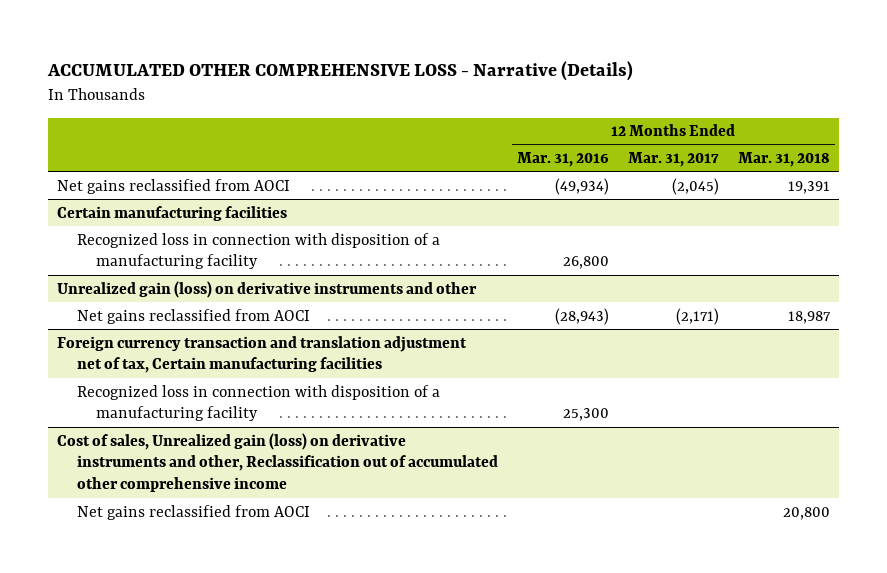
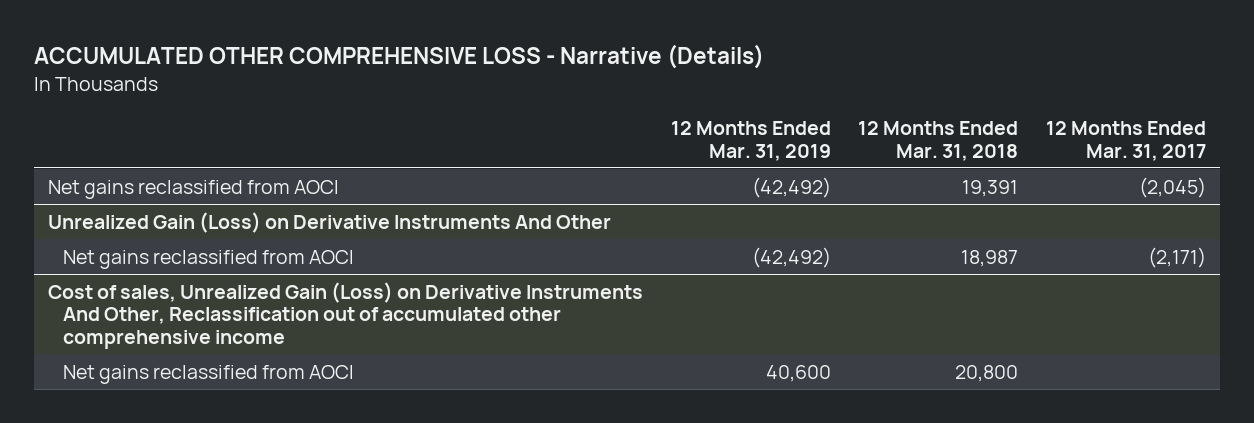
[516,151,609,167] Mar. 31, 2016 -> none
none -> [670,121,831,161] 12 Months Ended Mar. 31, 2019
[57,205,288,221] Certain manufacturing facilities -> none
[76,232,440,270] Recognized loss in connection with disposition of a manufacturing facility -> none
[57,280,478,298] Unrealized gain (loss) on derivative instruments and other -> [47,211,611,233] Unrealized Gain (Loss) on Derivative Instruments And Other
[57,335,468,374] Foreign currency transaction and translation adjustment net of tax, Certain manufacturing facilities -> none
[76,384,440,422] Recognized loss in connection with disposition of a manufacturing facility -> none
[57,432,498,493] Cost of sales, Unrealized gain (loss) on derivative instruments and other, Reclassification out of accumulated other comprehensive income -> [47,281,643,349] Cost of sales, Unrealized Gain (Loss) on Derivative Instruments And Other, Reclassification out of accumulated other comprehensive income

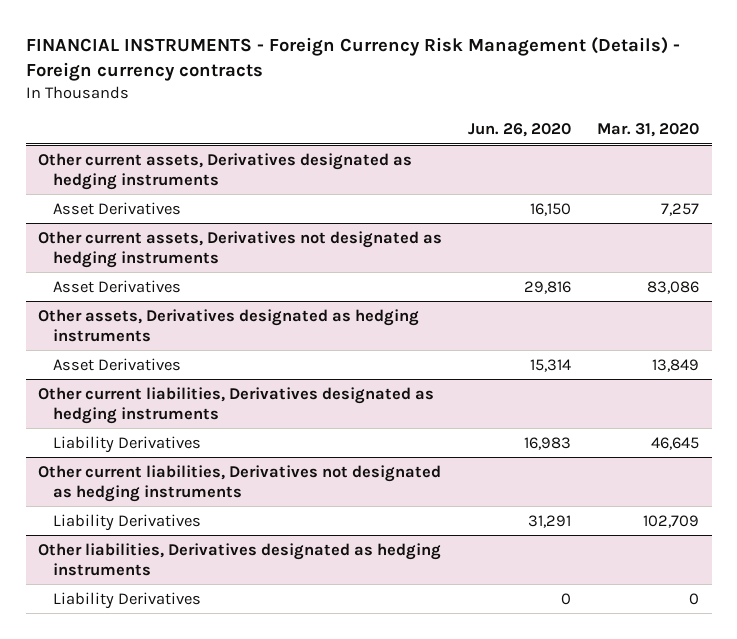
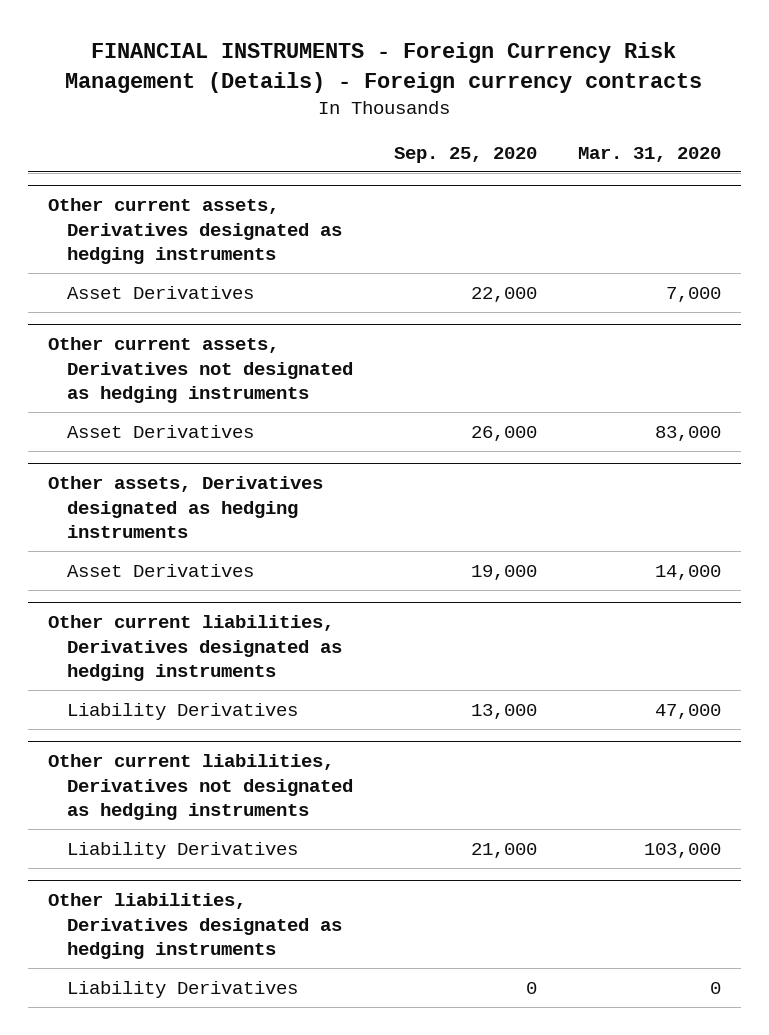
[468,123,572,138] Jun. 26, 2020 -> none
none -> [393,146,537,163] Sep. 25, 2020
[660,202,699,216] 7,257 -> [665,286,721,302] 7,000
[646,280,699,294] 83,086 -> [654,425,721,441] 83,000
[651,358,699,372] 13,849 -> [654,564,721,580] 14,000
[650,436,699,450] 46,645 -> [654,703,721,719] 47,000
[642,514,699,528] 102,709 -> [643,842,721,858] 103,000

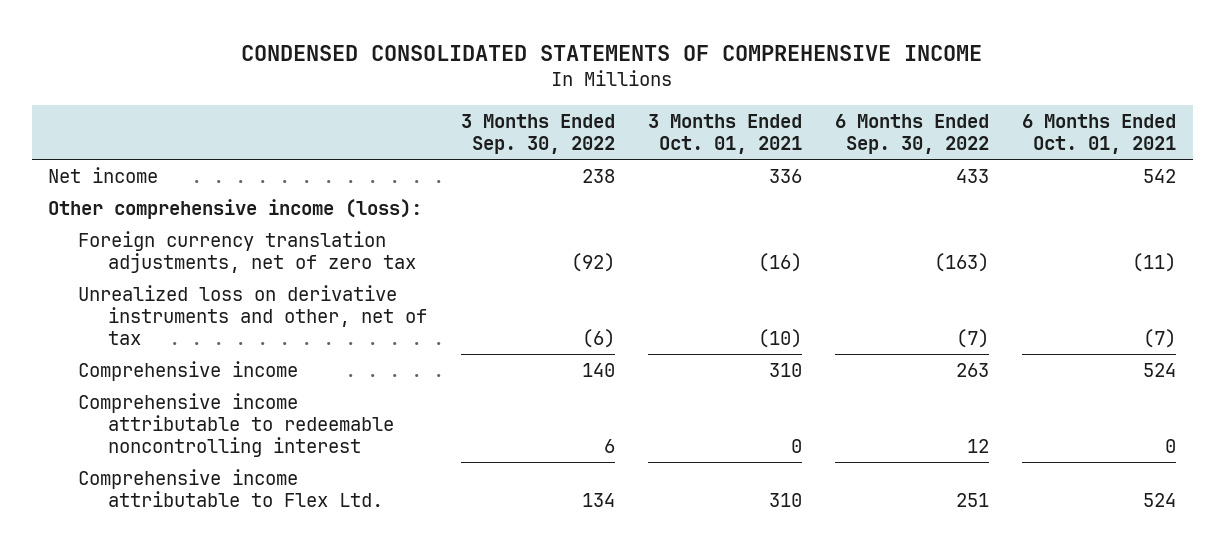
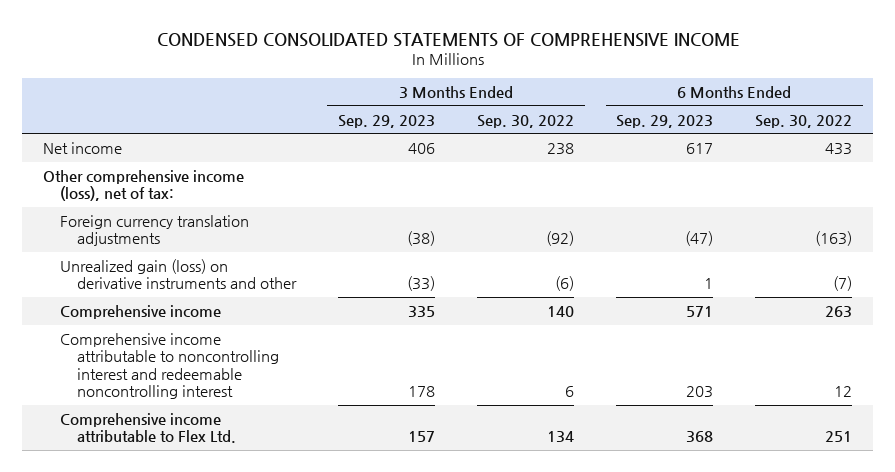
[647,113,802,154] 3 Months Ended Oct. 01, 2021 -> none
[1022,113,1177,154] 6 Months Ended Oct. 01, 2021 -> none
none -> [338,114,436,128] Sep. 29, 2023
none -> [616,114,714,128] Sep. 29, 2023
[48,198,423,219] Other comprehensive income (loss): -> [43,169,245,202] Other comprehensive income (loss), net of tax:
[78,230,417,273] Foreign currency translation adjustments, net of zero tax -> [60,214,250,247] Foreign currency translation adjustments
[78,284,428,345] Unrealized loss on derivative instruments and other, net of tax -> [60,258,297,290] Unrealized gain (loss) on derivative instruments and other
[78,392,395,457] Comprehensive income attributable to redeemable noncontrolling interest -> [60,332,279,399] Comprehensive income attributable to noncontrolling interest and redeemable noncontrolling interest

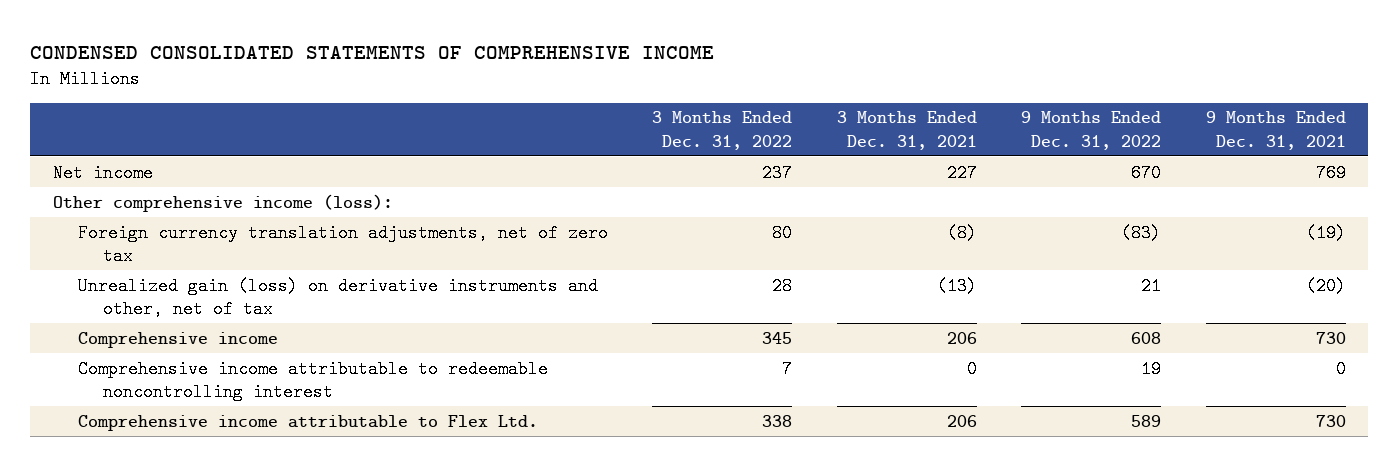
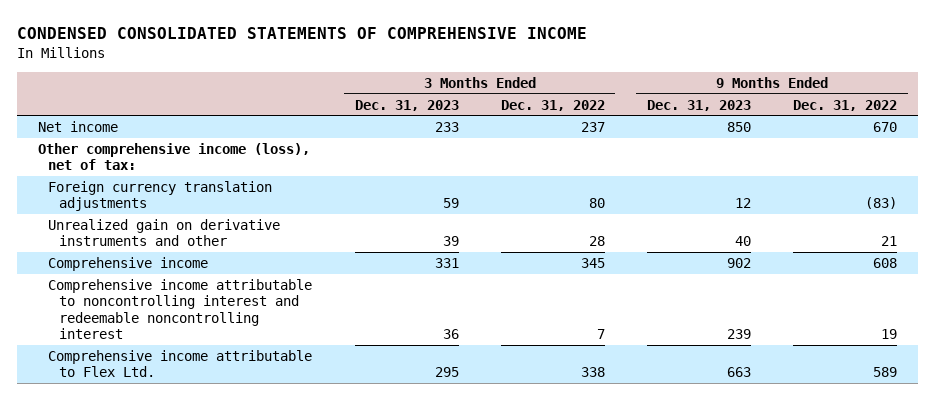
[836,111,977,150] 3 Months Ended Dec. 31, 2021 -> none
[1205,111,1346,150] 9 Months Ended Dec. 31, 2021 -> none
none -> [354,99,459,111] Dec. 31, 2023
none -> [646,99,751,111] Dec. 31, 2023
[52,193,393,212] Other comprehensive income (loss): -> [38,142,311,171] Other comprehensive income (loss), net of tax:
[77,223,608,265] Foreign currency translation adjustments, net of zero tax -> [48,180,273,212] Foreign currency translation adjustments
[77,276,598,318] Unrealized gain (loss) on derivative instruments and other, net of tax -> [48,218,281,247] Unrealized gain on derivative instruments and other
[77,359,548,401] Comprehensive income attributable to redeemable noncontrolling interest -> [48,278,313,340] Comprehensive income attributable to noncontrolling interest and redeemable noncontrolling interest

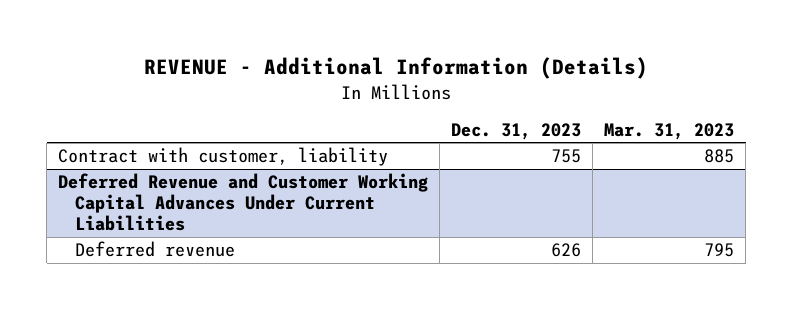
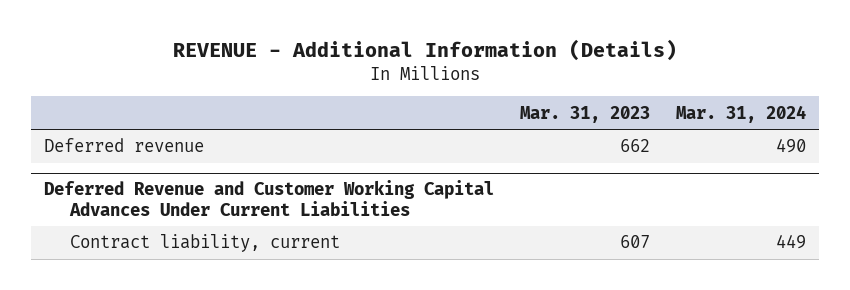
[451,122,582,140] Dec. 31, 2023 -> none
none -> [675,104,806,123] Mar. 31, 2024
[58,147,389,167] Contract with customer, liability -> none
none -> [43,138,204,153] Deferred revenue
[75,241,236,258] Deferred revenue -> none
none -> [69,234,340,253] Contract liability, current

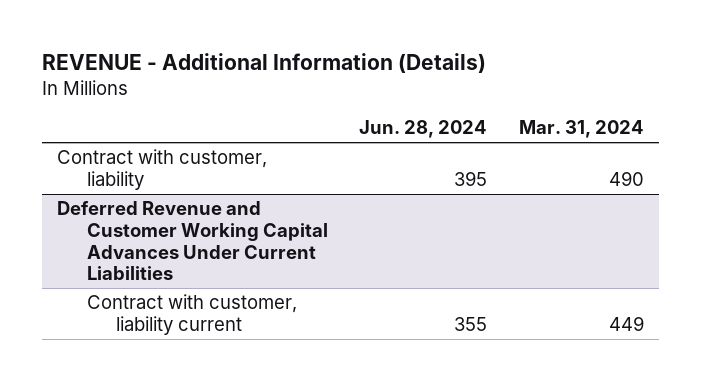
[519,105,650,123] Mar. 31, 2023 -> none
none -> [359,120,488,139] Jun. 28, 2024
[43,138,204,153] Deferred revenue -> [57,149,268,190] Contract with customer, liability
[69,234,340,253] Contract liability, current -> [86,294,297,335] Contract with customer, liability current

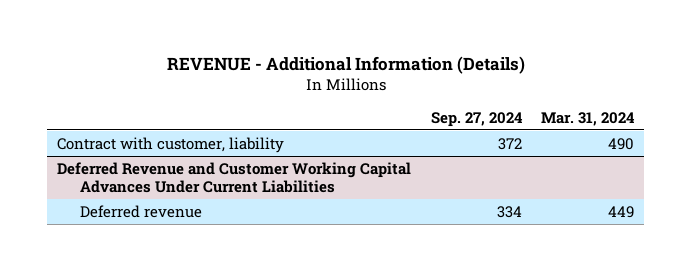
[359,120,488,139] Jun. 28, 2024 -> none
none -> [430,111,523,127] Sep. 27, 2024
[86,294,297,335] Contract with customer, liability current -> [79,204,202,218] Deferred revenue

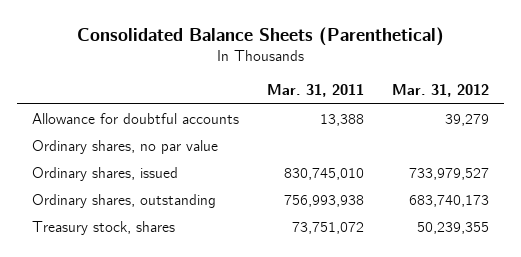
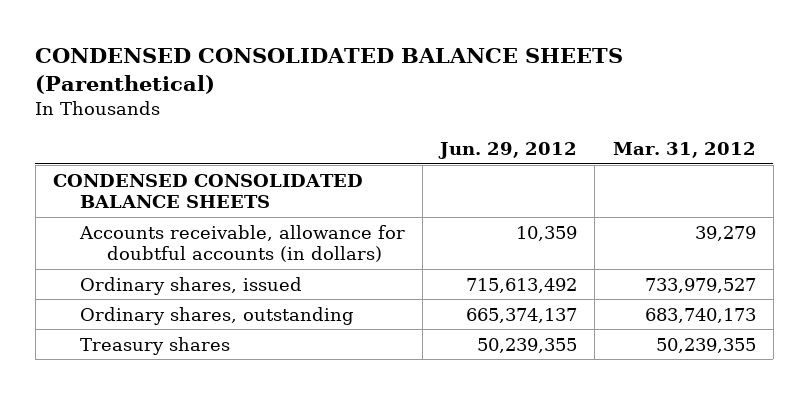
[76,26,444,46] Consolidated Balance Sheets (Parenthetical) -> [35,48,624,95] CONDENSED CONSOLIDATED BALANCE SHEETS (Parenthetical)
[267,84,365,98] Mar. 31, 2011 -> none
none -> [438,142,578,160] Jun. 29, 2012
[31,139,218,154] Ordinary shares, no par value -> none
none -> [52,173,363,209] CONDENSED CONSOLIDATED BALANCE SHEETS
[31,112,239,124] Allowance for doubtful accounts -> [78,224,405,263] Accounts receivable, allowance for doubtful accounts (in dollars)
[31,220,175,235] Treasury stock, shares -> [79,336,230,355] Treasury shares

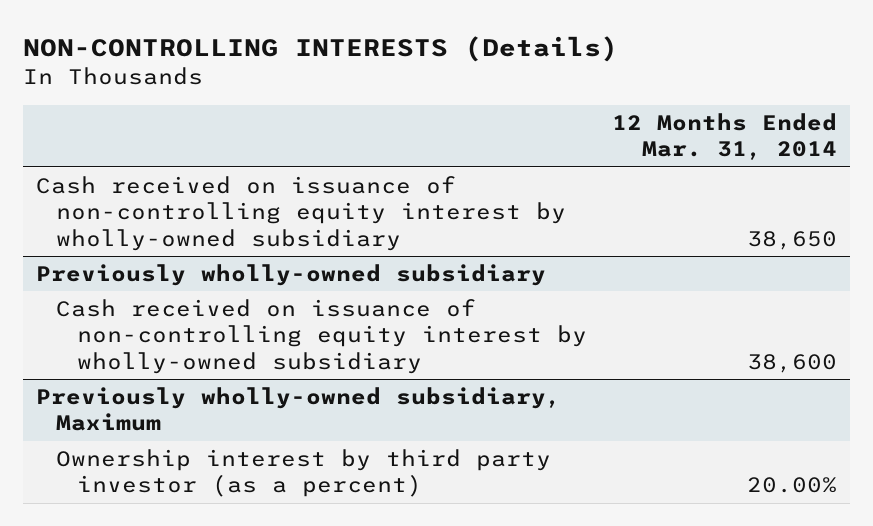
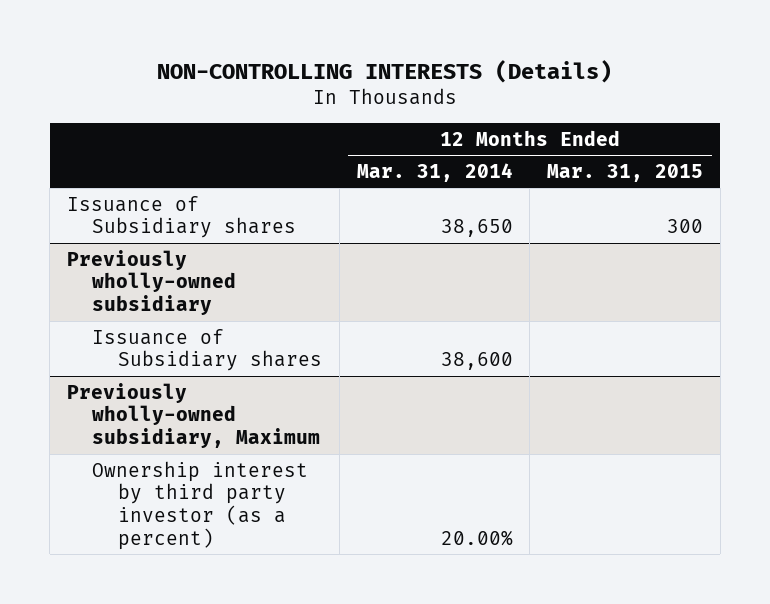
none -> [547,164,704,183] Mar. 31, 2015
[35,176,567,251] Cash received on issuance of non-controlling equity interest by wholly-owned subsidiary -> [66,195,297,239] Issuance of Subsidiary shares
[56,299,587,374] Cash received on issuance of non-controlling equity interest by wholly-owned subsidiary -> [92,328,323,372] Issuance of Subsidiary shares

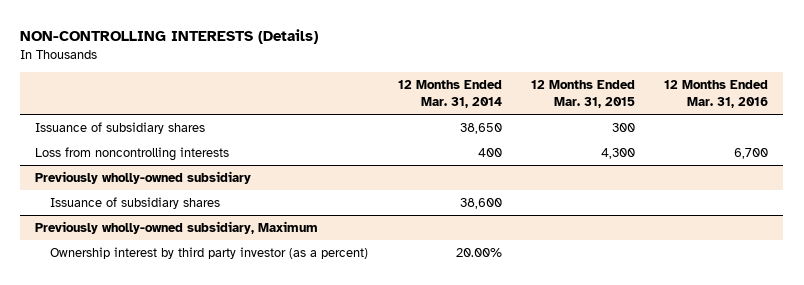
none -> [664,80,769,109] 12 Months Ended Mar. 31, 2016
[66,195,297,239] Issuance of Subsidiary shares -> [35,121,206,134] Issuance of subsidiary shares
none -> [35,146,230,161] Loss from noncontrolling interests
[92,328,323,372] Issuance of Subsidiary shares -> [50,196,221,209] Issuance of subsidiary shares

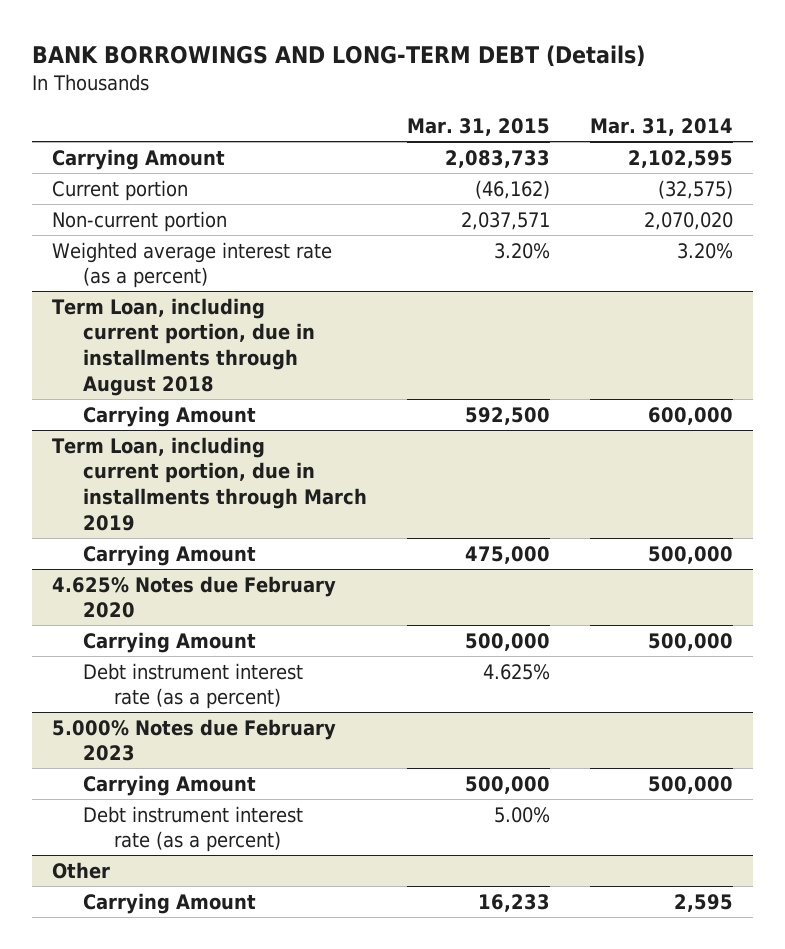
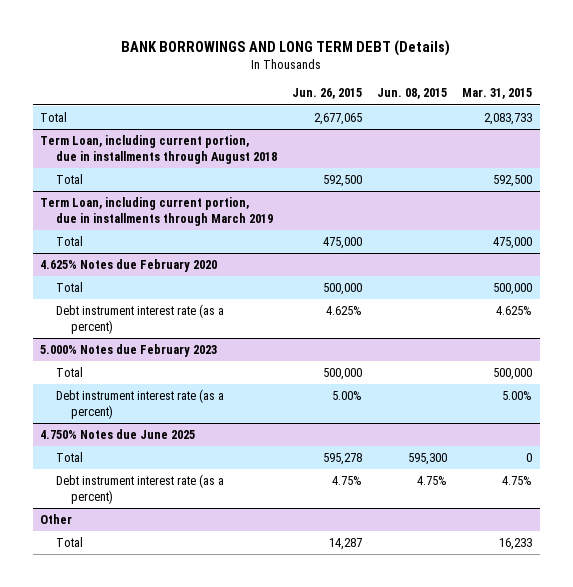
[31,45,645,68] BANK BORROWINGS AND LONG-TERM DEBT (Details) -> [121,40,451,57] BANK BORROWINGS AND LONG TERM DEBT (Details)
[590,118,734,137] Mar. 31, 2014 -> none
none -> [291,88,362,100] Jun. 26, 2015
none -> [377,88,448,100] Jun. 08, 2015
[52,179,189,201] Current portion -> none
[52,210,228,232] Non-current portion -> none
[52,241,333,289] Weighted average interest rate (as a percent) -> none
[52,148,226,170] Carrying Amount -> [40,112,68,123] Total
[83,405,257,427] Carrying Amount -> [55,174,83,185] Total
[83,544,257,566] Carrying Amount -> [55,236,83,247] Total
[83,631,257,653] Carrying Amount -> [55,282,83,293] Total
[83,774,257,796] Carrying Amount -> [55,367,83,378] Total
none -> [40,429,196,440] 4.750% Notes due June 2025
none -> [55,452,83,463] Total
none -> [55,474,224,504] Debt instrument interest rate (as a percent)
[83,892,257,914] Carrying Amount -> [55,537,83,548] Total

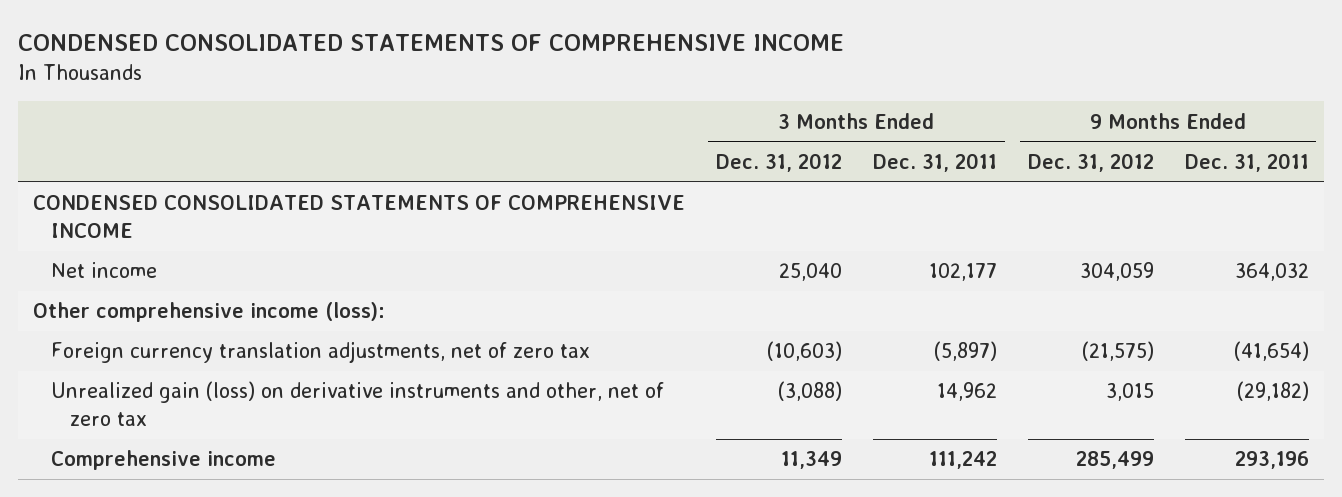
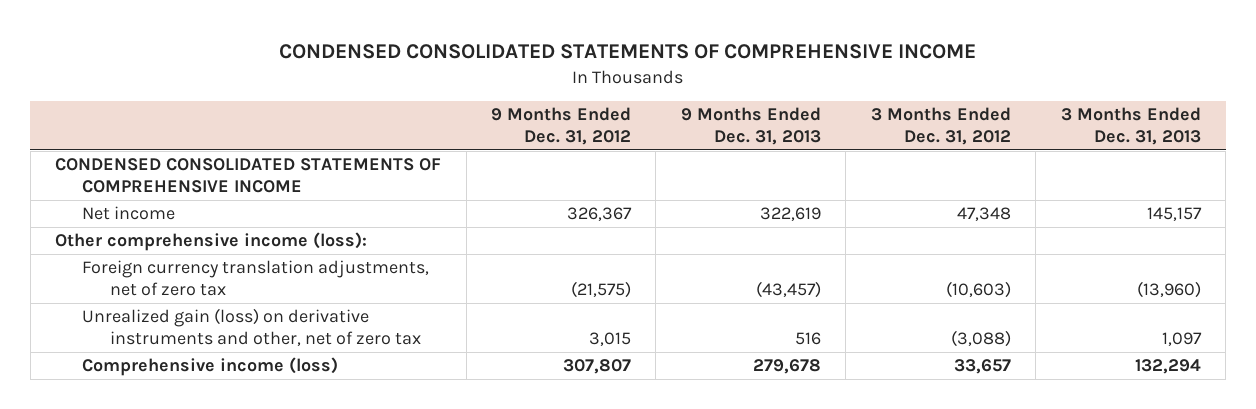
[872,152,997,172] Dec. 31, 2011 -> none
[1184,152,1309,172] Dec. 31, 2011 -> none
none -> [680,107,821,145] 9 Months Ended Dec. 31, 2013
none -> [1060,107,1201,145] 3 Months Ended Dec. 31, 2013
[778,263,842,282] 25,040 -> [956,207,1011,222] 47,348
[1079,262,1154,282] 304,059 -> [566,207,632,222] 326,367
[51,450,277,471] Comprehensive income -> [82,357,339,377] Comprehensive income (loss)
[780,451,842,470] 11,349 -> [953,359,1011,375] 33,657
[1075,451,1154,470] 285,499 -> [562,359,631,375] 307,807

